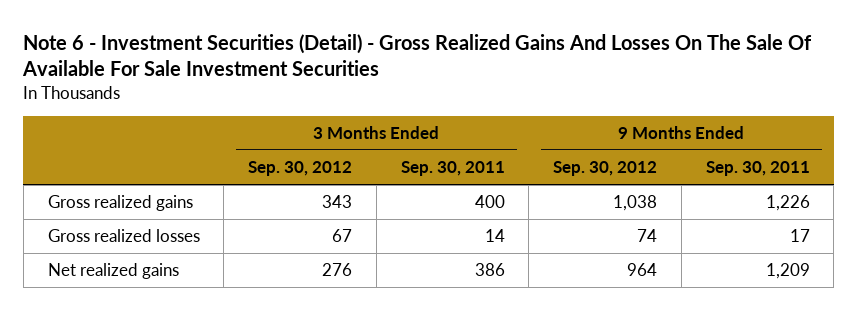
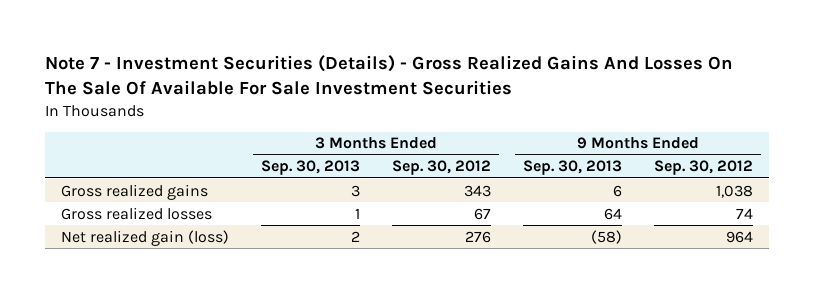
[22,33,813,76] Note 6 - Investment Securities (Detail) - Gross Realized Gains And Losses On The Sale Of Available For Sale Investment Securities -> [44,55,733,96] Note 7 - Investment Securities (Details) - Gross Realized Gains And Losses On The Sale Of Available For Sale Investment Securities
[400,161,505,177] Sep. 30, 2011 -> none
[705,161,810,177] Sep. 30, 2011 -> none
none -> [260,160,360,176] Sep. 30, 2013
none -> [523,160,623,176] Sep. 30, 2013
[47,263,179,280] Net realized gains -> [60,229,229,246] Net realized gain (loss)

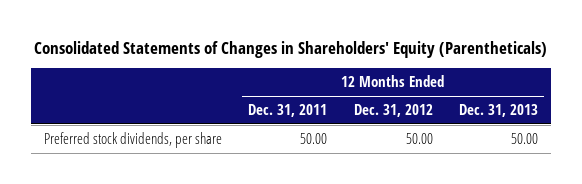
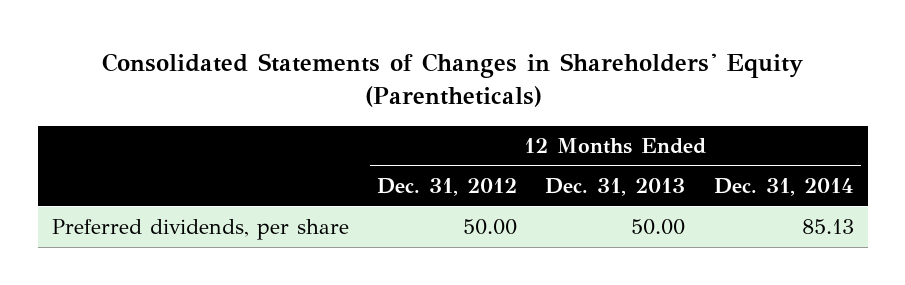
[248,104,328,118] Dec. 31, 2011 -> none
none -> [713,178,854,197] Dec. 31, 2014
[44,132,223,149] Preferred stock dividends, per share -> [51,219,349,241] Preferred dividends, per share

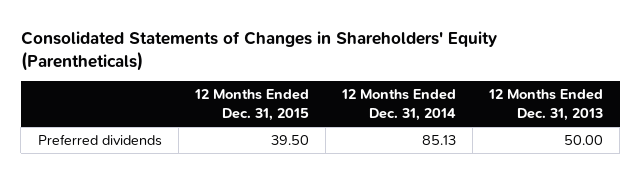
[377,178,518,197] Dec. 31, 2012 -> none
none -> [193,89,309,122] 12 Months Ended Dec. 31, 2015
[51,219,349,241] Preferred dividends, per share -> [37,133,162,146] Preferred dividends

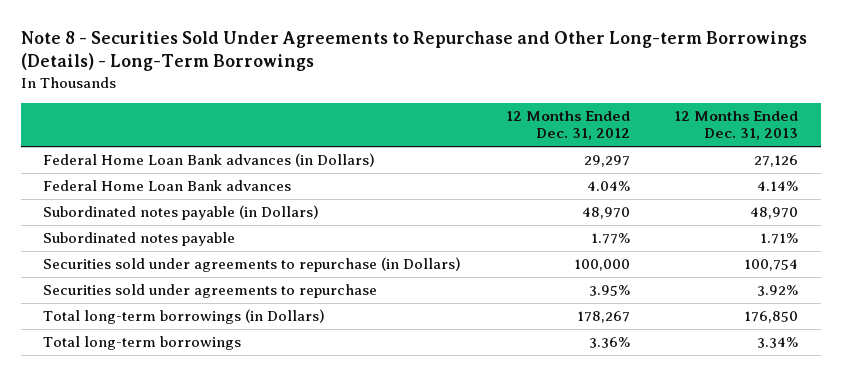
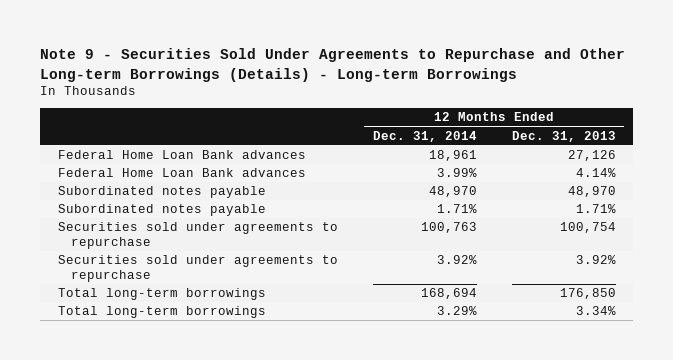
[20,31,807,72] Note 8 - Securities Sold Under Agreements to Repurchase and Other Long-term Borrowings (Details) - Long-Term Borrowings -> [40,48,626,82] Note 9 - Securities Sold Under Agreements to Repurchase and Other Long-term Borrowings (Details) - Long-term Borrowings
[505,110,630,141] 12 Months Ended Dec. 31, 2012 -> none
none -> [372,130,477,142] Dec. 31, 2014
[43,153,376,168] Federal Home Loan Bank advances (in Dollars) -> [57,150,306,160] Federal Home Loan Bank advances
[43,205,320,221] Subordinated notes payable (in Dollars) -> [57,186,266,199] Subordinated notes payable
[43,257,462,273] Securities sold under agreements to repurchase (in Dollars) -> [57,222,338,250] Securities sold under agreements to repurchase
[43,309,326,325] Total long-term borrowings (in Dollars) -> [57,288,266,301] Total long-term borrowings

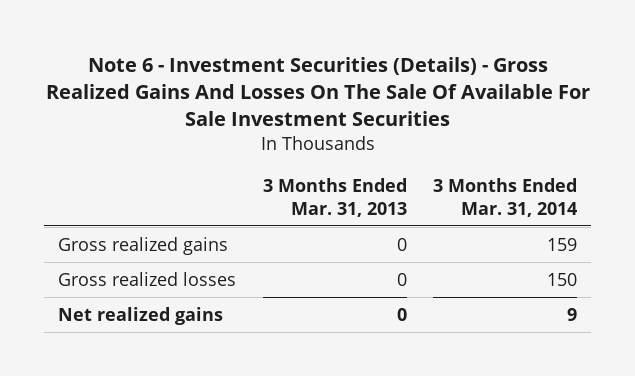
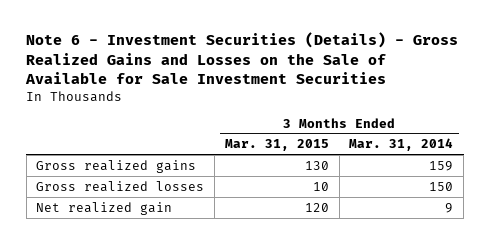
[45,56,590,127] Note 6 - Investment Securities (Details) - Gross Realized Gains And Losses On The Sale Of Available For Sale Investment Securities -> [25,32,459,84] Note 6 - Investment Securities (Details) - Gross Realized Gains and Losses on the Sale of Available for Sale Investment Securities
[262,177,407,217] 3 Months Ended Mar. 31, 2013 -> none
none -> [224,139,329,152] Mar. 31, 2015
[57,306,223,325] Net realized gains -> [36,201,173,215] Net realized gain

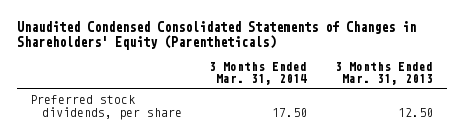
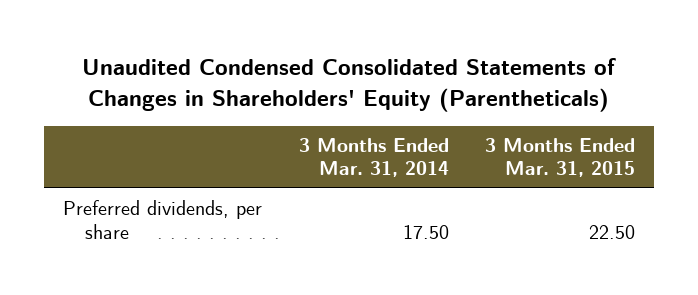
[335,61,434,86] 3 Months Ended Mar. 31, 2013 -> none
none -> [485,137,636,178] 3 Months Ended Mar. 31, 2015
[30,95,182,120] Preferred stock dividends, per share -> [62,200,262,239] Preferred dividends, per share

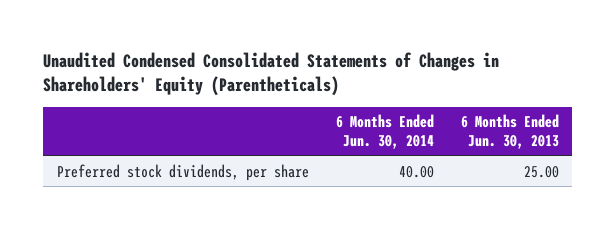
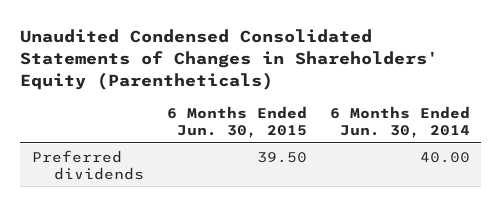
[460,114,559,149] 6 Months Ended Jun. 30, 2013 -> none
none -> [166,105,307,138] 6 Months Ended Jun. 30, 2015
[56,163,309,181] Preferred stock dividends, per share -> [31,149,145,180] Preferred dividends

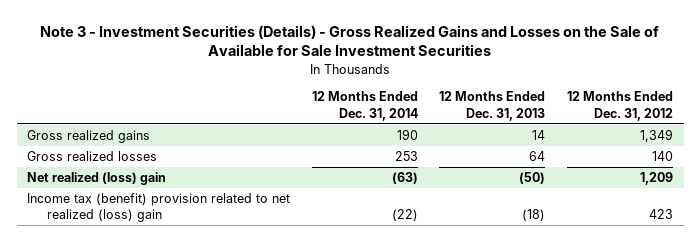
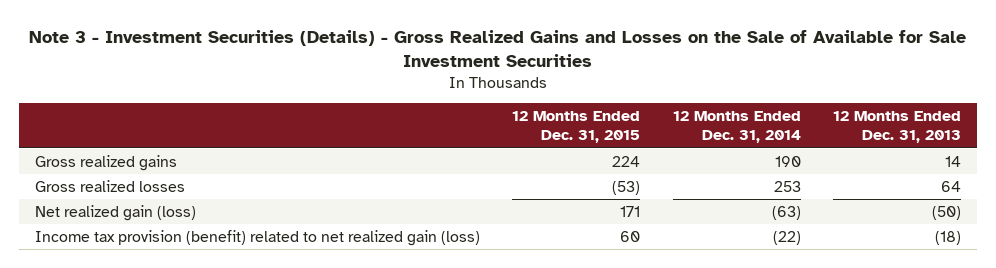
[566,91,673,121] 12 Months Ended Dec. 31, 2012 -> none
none -> [512,110,641,144] 12 Months Ended Dec. 31, 2015
[27,172,167,186] Net realized (loss) gain -> [35,204,197,221] Net realized gain (loss)
[27,193,291,223] Income tax (benefit) provision related to net realized (loss) gain -> [35,229,481,246] Income tax provision (benefit) related to net realized gain (loss)

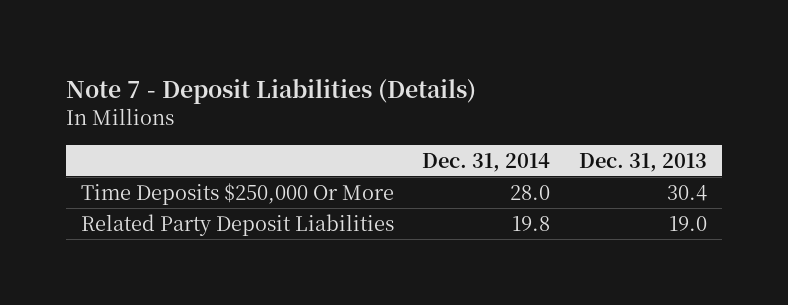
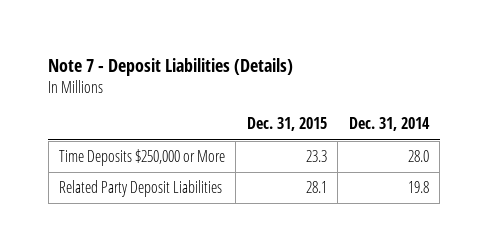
[579,152,708,172] Dec. 31, 2013 -> none
none -> [246,117,327,132] Dec. 31, 2015
[80,182,394,205] Time Deposits $250,000 Or More -> [59,149,226,167] Time Deposits $250,000 or More

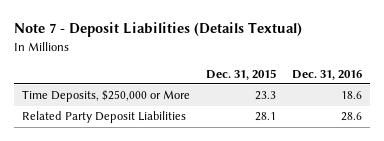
[48,57,294,76] Note 7 - Deposit Liabilities (Details) -> [13,22,302,38] Note 7 - Deposit Liabilities (Details Textual)
[348,117,430,132] Dec. 31, 2014 -> none
none -> [291,69,362,80] Dec. 31, 2016
[59,149,226,167] Time Deposits $250,000 or More -> [21,90,190,103] Time Deposits, $250,000 or More

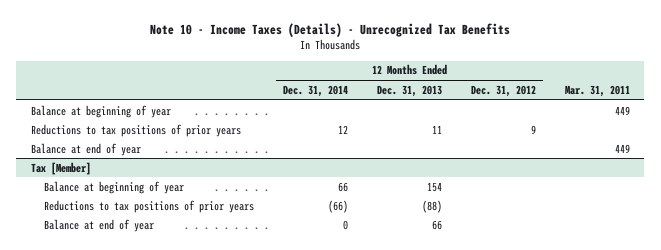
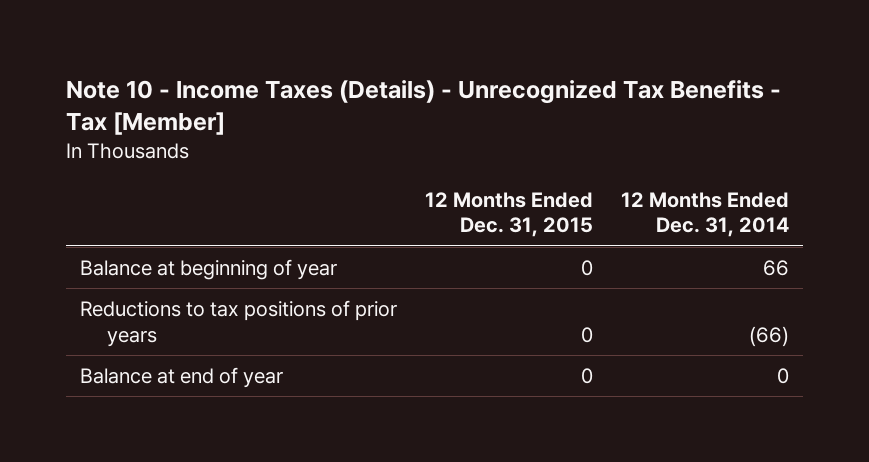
[150,22,511,37] Note 10 - Income Taxes (Details) - Unrecognized Tax Benefits -> [65,79,781,136] Note 10 - Income Taxes (Details) - Unrecognized Tax Benefits - Tax [Member]
[377,84,443,97] Dec. 31, 2013 -> none
[471,84,537,97] Dec. 31, 2012 -> none
[564,84,630,97] Mar. 31, 2011 -> none
none -> [424,191,593,238] 12 Months Ended Dec. 31, 2015
[30,104,171,118] Balance at beginning of year -> none
[30,123,241,137] Reductions to tax positions of prior years -> none
[30,142,141,156] Balance at end of year -> none
[30,161,91,175] Tax [Member] -> none

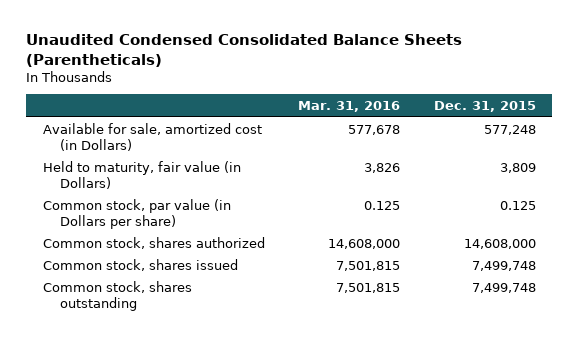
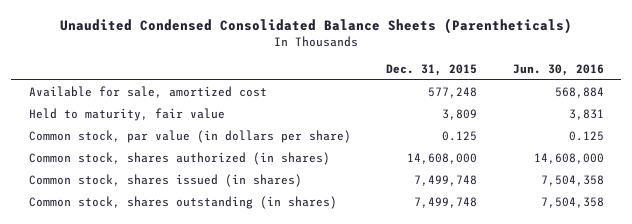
[298,101,401,113] Mar. 31, 2016 -> none
none -> [512,64,604,77] Jun. 30, 2016
[42,122,262,151] Available for sale, amortized cost (in Dollars) -> [28,86,267,99] Available for sale, amortized cost
[42,160,241,189] Held to maturity, fair value (in Dollars) -> [28,108,225,122] Held to maturity, fair value
[42,198,231,229] Common stock, par value (in Dollars per share) -> [28,130,351,144] Common stock, par value (in dollars per share)
[42,236,265,249] Common stock, shares authorized -> [28,152,330,166] Common stock, shares authorized (in shares)
[42,258,238,271] Common stock, shares issued -> [28,174,302,188] Common stock, shares issued (in shares)
[42,280,192,311] Common stock, shares outstanding -> [28,196,337,210] Common stock, shares outstanding (in shares)

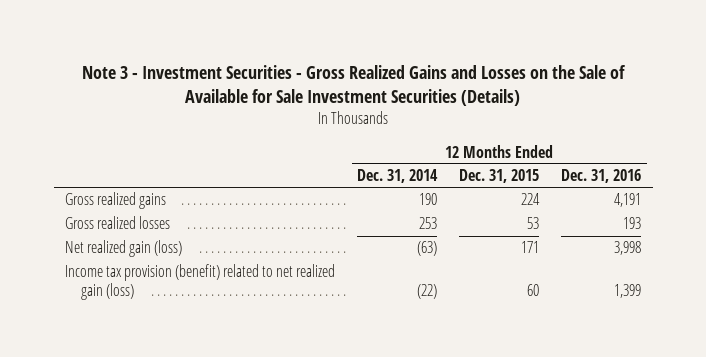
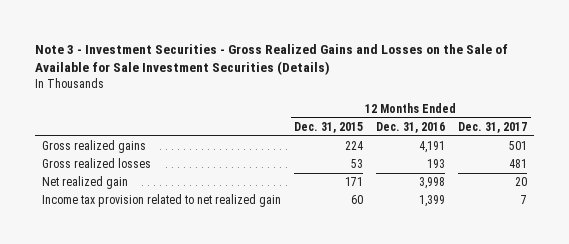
[357,169,439,184] Dec. 31, 2014 -> none
none -> [458,122,528,134] Dec. 31, 2017
[64,240,182,258] Net realized gain (loss) -> [42,176,129,190] Net realized gain
[64,264,335,301] Income tax provision (benefit) related to net realized gain (loss) -> [42,194,282,208] Income tax provision related to net realized gain

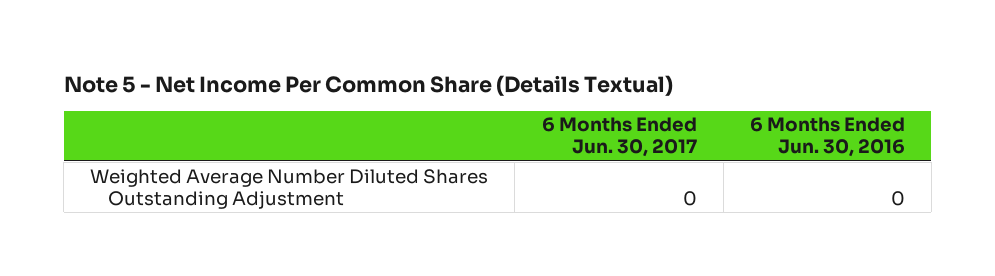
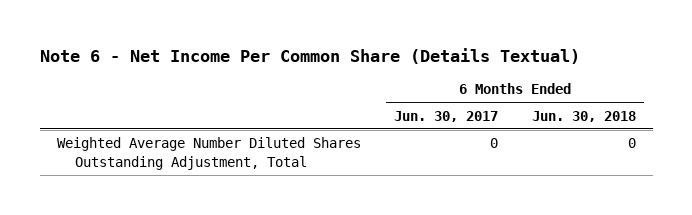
[63,75,673,97] Note 5 - Net Income Per Common Share (Details Textual) -> [39,47,580,64] Note 6 - Net Income Per Common Share (Details Textual)
[749,117,905,158] 6 Months Ended Jun. 30, 2016 -> none
none -> [531,110,636,122] Jun. 30, 2018
[90,168,489,209] Weighted Average Number Diluted Shares Outstanding Adjustment -> [56,137,361,170] Weighted Average Number Diluted Shares Outstanding Adjustment, Total

